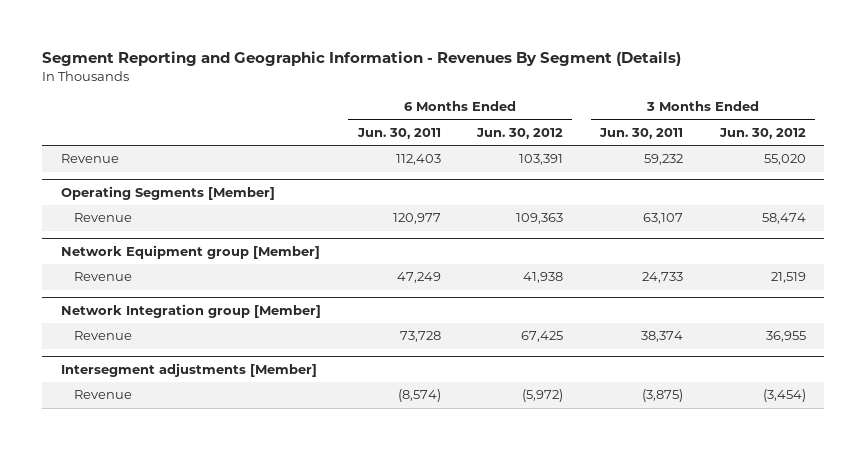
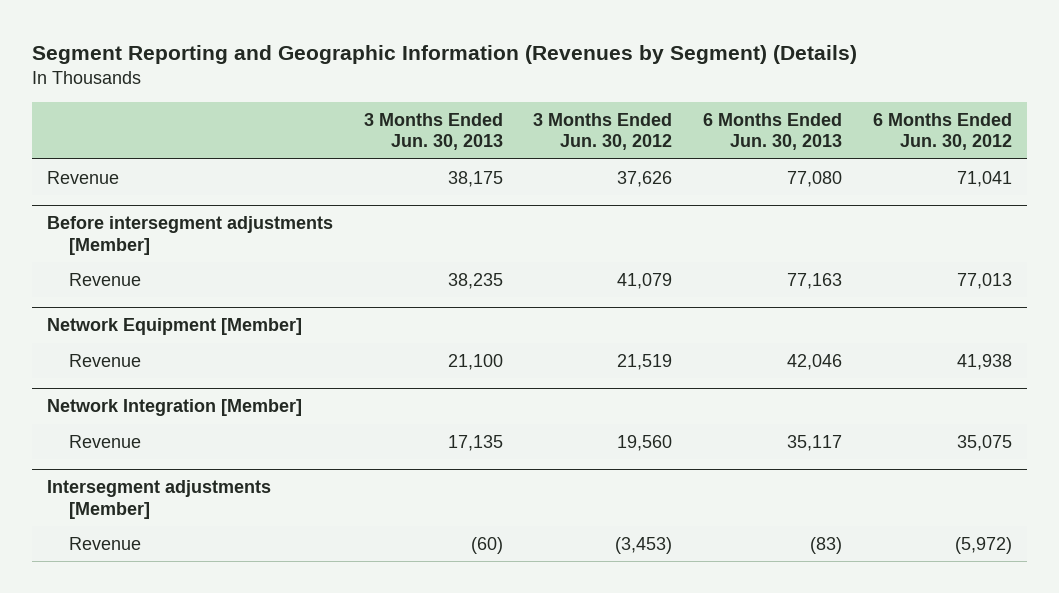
[42,50,682,66] Segment Reporting and Geographic Information - Revenues By Segment (Details) -> [31,44,857,64] Segment Reporting and Geographic Information (Revenues by Segment) (Details)
[356,128,441,140] Jun. 30, 2011 -> none
[599,128,684,140] Jun. 30, 2011 -> none
none -> [363,113,503,151] 3 Months Ended Jun. 30, 2013
none -> [703,113,843,151] 6 Months Ended Jun. 30, 2013
[60,186,275,201] Operating Segments [Member] -> none
[519,154,564,166] 103,391 -> [956,170,1012,187] 71,041
[763,154,806,166] 55,020 -> [617,170,673,187] 37,626
none -> [47,216,334,255] Before intersegment adjustments [Member]
[516,213,564,225] 109,363 -> [956,272,1012,289] 77,013
[761,213,806,225] 58,474 -> [617,272,673,289] 41,079
[60,245,320,260] Network Equipment group [Member] -> [47,318,303,336] Network Equipment [Member]
[60,304,321,319] Network Integration group [Member] -> [47,399,303,417] Network Integration [Member]
[521,331,564,343] 67,425 -> [956,434,1012,451] 35,075
[765,331,806,343] 36,955 -> [617,434,673,451] 19,560
[762,389,806,403] (3,454) -> [615,536,673,554] (3,453)

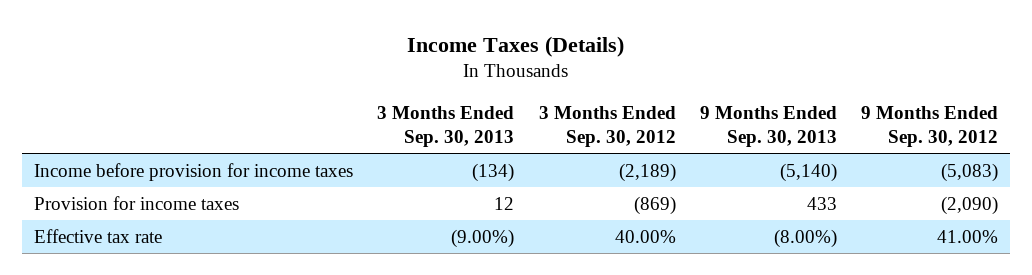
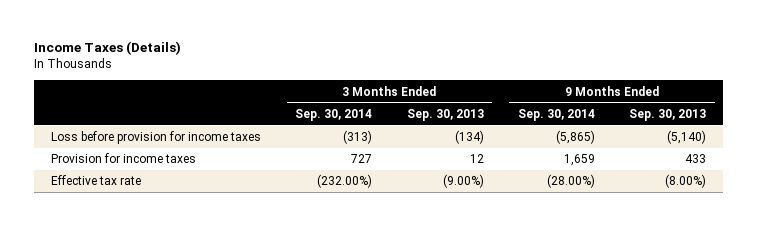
[538,106,676,147] 3 Months Ended Sep. 30, 2012 -> none
[861,106,999,147] 9 Months Ended Sep. 30, 2012 -> none
none -> [295,108,373,121] Sep. 30, 2014
none -> [517,108,595,121] Sep. 30, 2014
[34,162,354,181] Income before provision for income taxes -> [51,131,262,145] Loss before provision for income taxes

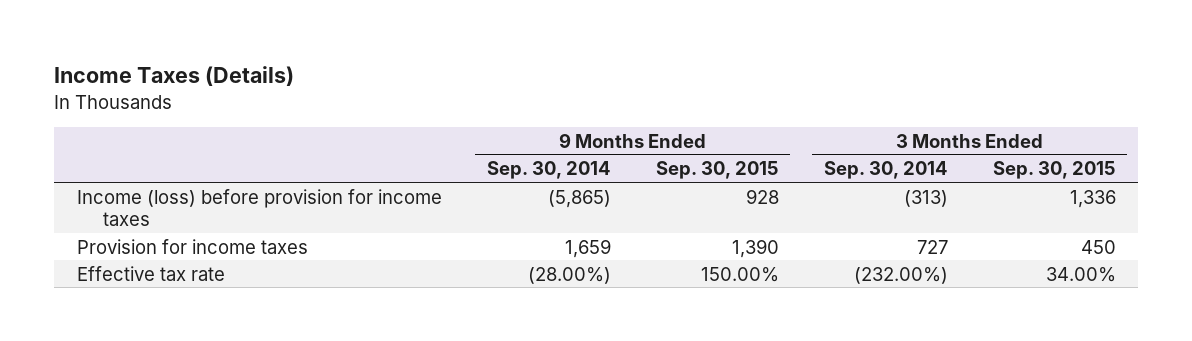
[406,108,484,121] Sep. 30, 2013 -> none
[629,108,707,121] Sep. 30, 2013 -> none
none -> [655,161,779,180] Sep. 30, 2015
none -> [992,161,1116,180] Sep. 30, 2015
[51,131,262,145] Loss before provision for income taxes -> [76,188,442,226] Income (loss) before provision for income taxes

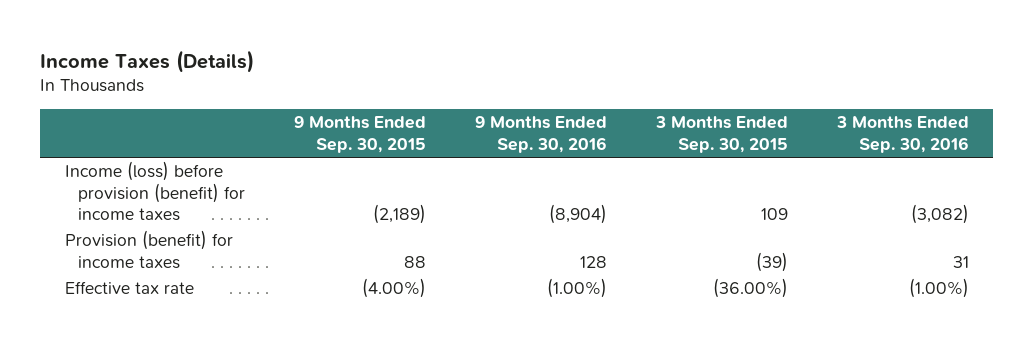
[486,161,611,180] Sep. 30, 2014 -> none
[823,161,948,180] Sep. 30, 2014 -> none
none -> [474,116,607,153] 9 Months Ended Sep. 30, 2016
none -> [835,116,969,153] 3 Months Ended Sep. 30, 2016
[76,188,442,226] Income (loss) before provision for income taxes -> [64,161,245,221] Income (loss) before provision (benefit) for income taxes
[745,188,779,204] 928 -> [372,203,426,224] (2,189)
[1069,189,1116,208] 1,336 -> [760,207,788,220] 109
[76,238,308,254] Provision for income taxes -> [64,230,233,269] Provision (benefit) for income taxes
[731,238,779,258] 1,390 -> [403,255,426,268] 88
[1080,239,1116,254] 450 -> [755,251,788,272] (39)
[700,266,779,282] 150.00% -> [361,278,426,299] (4.00%)
[1045,266,1116,282] 34.00% -> [712,278,788,299] (36.00%)

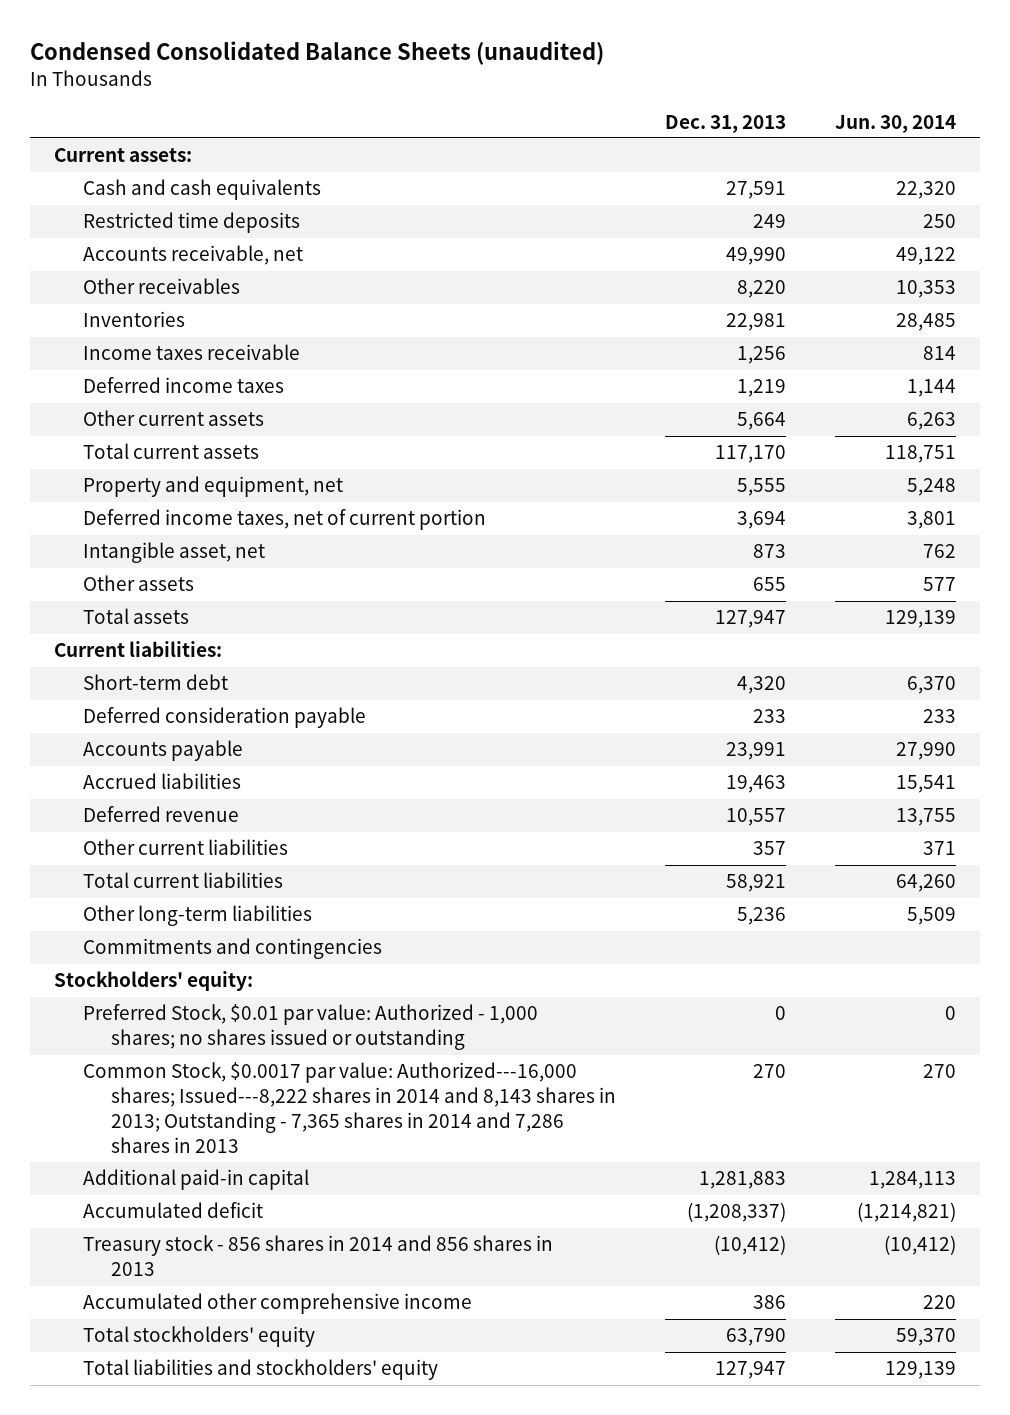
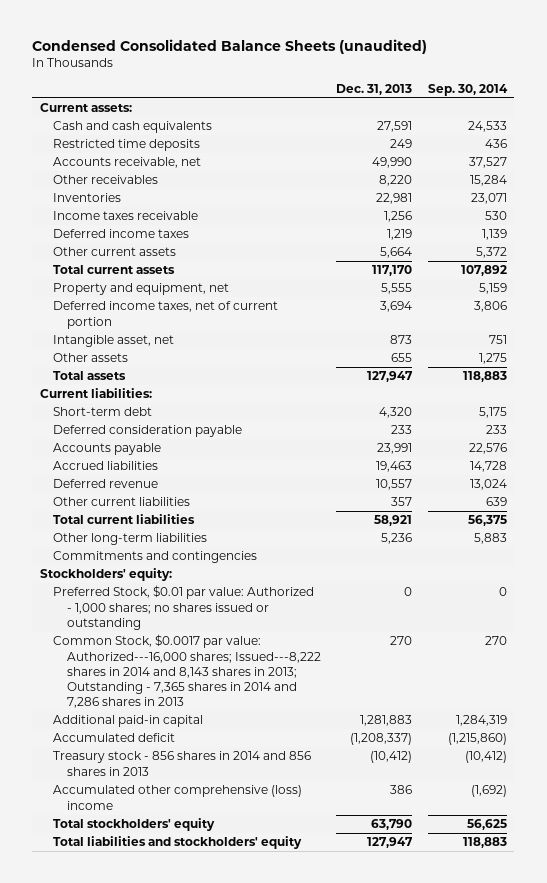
[834,114,956,133] Jun. 30, 2014 -> none
none -> [427,83,508,96] Sep. 30, 2014
[82,1293,472,1315] Accumulated other comprehensive income -> [53,785,303,810] Accumulated other comprehensive (loss) income

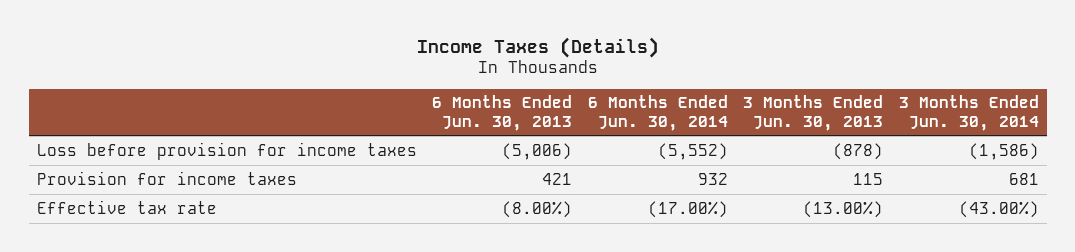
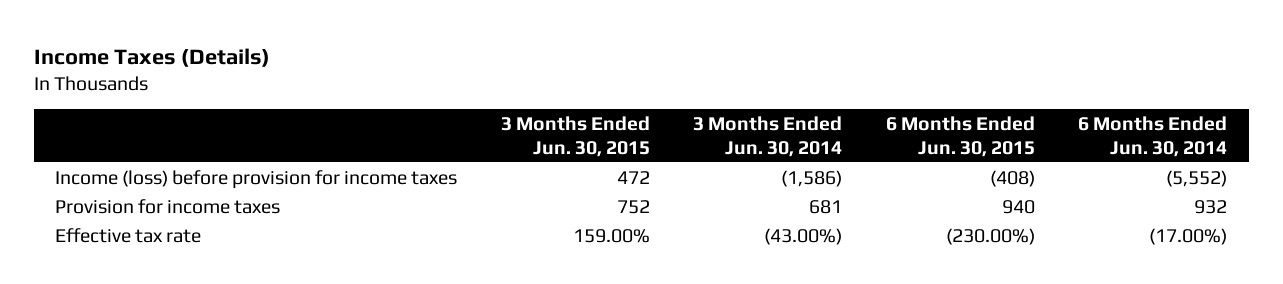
[432,95,573,131] 6 Months Ended Jun. 30, 2013 -> none
[743,95,884,131] 3 Months Ended Jun. 30, 2013 -> none
none -> [500,115,650,157] 3 Months Ended Jun. 30, 2015
none -> [885,115,1035,157] 6 Months Ended Jun. 30, 2015
[36,141,417,160] Loss before provision for income taxes -> [55,169,458,189] Income (loss) before provision for income taxes

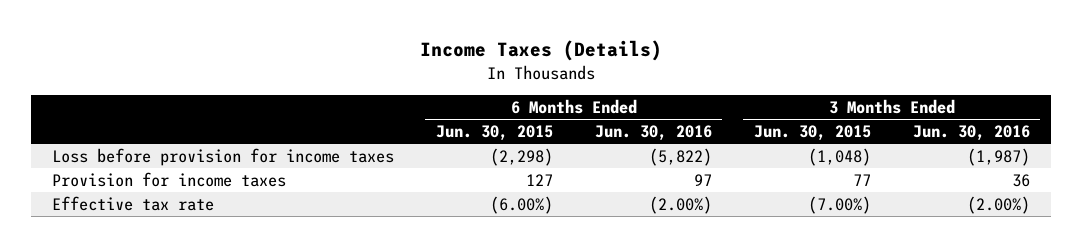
[693,115,843,157] 3 Months Ended Jun. 30, 2014 -> none
[1078,115,1228,157] 6 Months Ended Jun. 30, 2014 -> none
none -> [594,125,712,142] Jun. 30, 2016
none -> [912,125,1030,142] Jun. 30, 2016
[55,169,458,189] Income (loss) before provision for income taxes -> [52,147,395,166] Loss before provision for income taxes
[616,170,650,184] 472 -> [807,147,871,166] (1,048)
[989,169,1035,187] (408) -> [489,147,553,166] (2,298)
[616,199,650,214] 752 -> [852,173,871,186] 77
[1001,199,1035,214] 940 -> [525,173,553,186] 127
[572,228,650,243] 159.00% -> [807,195,871,214] (7.00%)
[945,227,1035,245] (230.00%) -> [489,195,553,214] (6.00%)

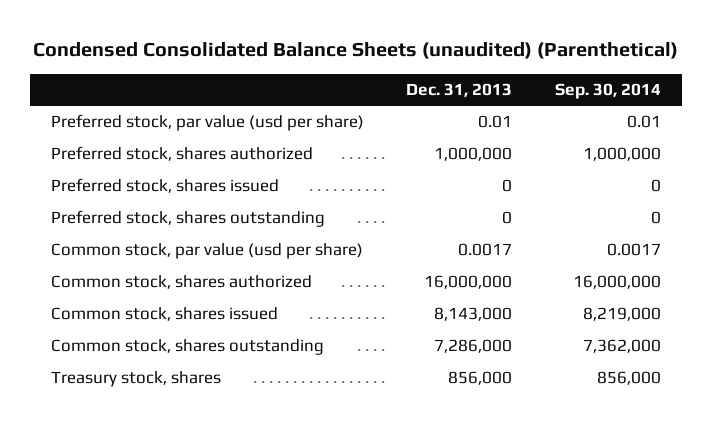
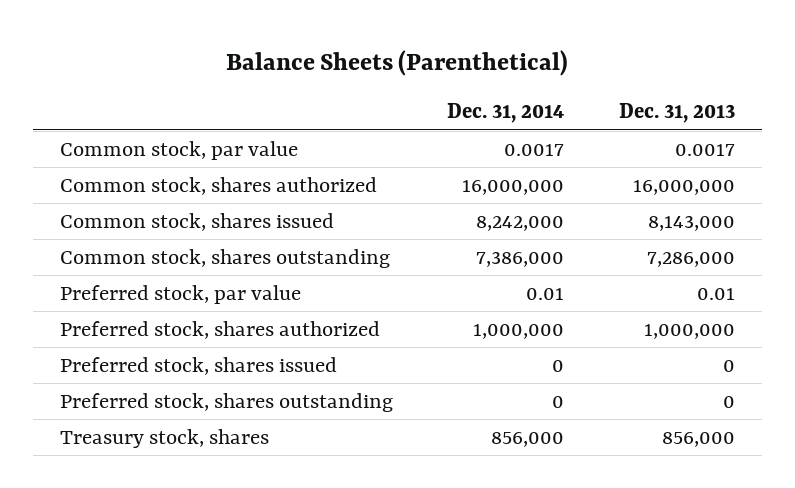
[32,42,678,60] Condensed Consolidated Balance Sheets (unaudited) (Parenthetical) -> [226,49,569,76] Balance Sheets (Parenthetical)
[554,83,661,100] Sep. 30, 2014 -> none
none -> [447,103,565,124] Dec. 31, 2014
[50,114,364,132] Preferred stock, par value (usd per share) -> none
[50,243,363,260] Common stock, par value (usd per share) -> [59,140,298,160] Common stock, par value
none -> [59,284,301,304] Preferred stock, par value
[50,146,313,162] Preferred stock, shares authorized -> [59,320,380,339] Preferred stock, shares authorized
[50,178,279,194] Preferred stock, shares issued -> [59,356,337,375] Preferred stock, shares issued
[50,210,325,228] Preferred stock, shares outstanding -> [59,392,393,412] Preferred stock, shares outstanding

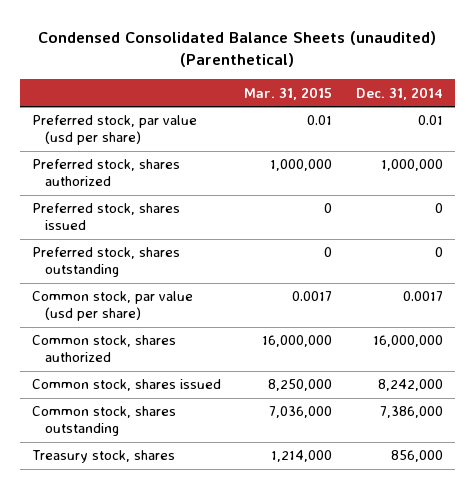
[226,49,569,76] Balance Sheets (Parenthetical) -> [38,30,437,68] Condensed Consolidated Balance Sheets (unaudited) (Parenthetical)
[618,103,735,124] Dec. 31, 2013 -> none
none -> [244,86,333,100] Mar. 31, 2015
[59,140,298,160] Common stock, par value -> none
[59,284,301,304] Preferred stock, par value -> [32,115,198,146] Preferred stock, par value (usd per share)
none -> [32,291,194,322] Common stock, par value (usd per share)
[59,176,377,195] Common stock, shares authorized -> [32,335,177,363] Common stock, shares authorized
[59,212,334,231] Common stock, shares issued -> [32,379,222,392] Common stock, shares issued
[59,248,390,268] Common stock, shares outstanding -> [32,406,177,437] Common stock, shares outstanding

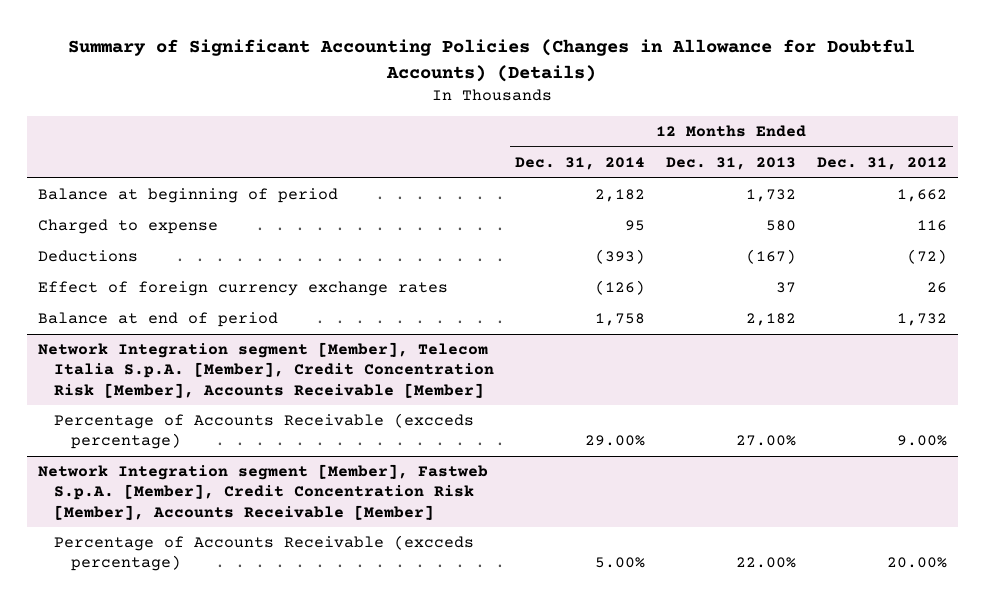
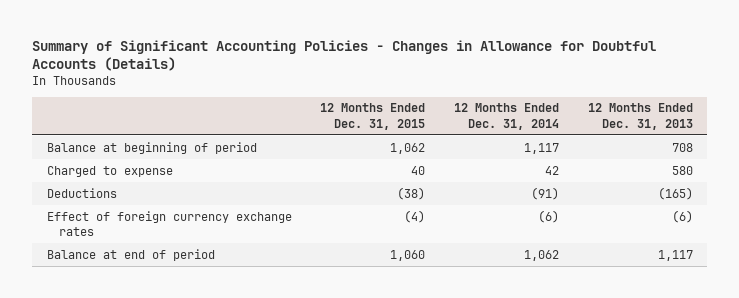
[68,39,916,82] Summary of Significant Accounting Policies (Changes in Allowance for Doubtful Accounts) (Details) -> [32,39,657,71] Summary of Significant Accounting Policies - Changes in Allowance for Doubtful Accounts (Details)
[817,156,948,170] Dec. 31, 2012 -> none
none -> [320,103,426,130] 12 Months Ended Dec. 31, 2015
[37,342,495,398] Network Integration segment [Member], Telecom Italia S.p.A. [Member], Credit Concentration Risk [Member], Accounts Receivable [Member] -> none
[54,413,475,450] Percentage of Accounts Receivable (excceds percentage) -> none
[37,464,488,520] Network Integration segment [Member], Fastweb S.p.A. [Member], Credit Concentration Risk [Member], Accounts Receivable [Member] -> none
[54,535,475,572] Percentage of Accounts Receivable (excceds percentage) -> none
[595,189,646,203] 2,182 -> [523,142,559,154] 1,117
[746,189,797,203] 1,732 -> [671,142,693,152] 708
[625,220,646,232] 95 -> [544,165,559,175] 42
[595,249,646,265] (393) -> [530,186,559,200] (91)
[746,249,797,265] (167) -> [657,186,693,200] (165)
[595,280,646,296] (126) -> [537,209,559,223] (6)
[776,282,797,294] 37 -> [671,209,693,223] (6)
[595,313,646,327] 1,758 -> [523,249,559,261] 1,062
[746,313,797,327] 2,182 -> [657,249,693,261] 1,117

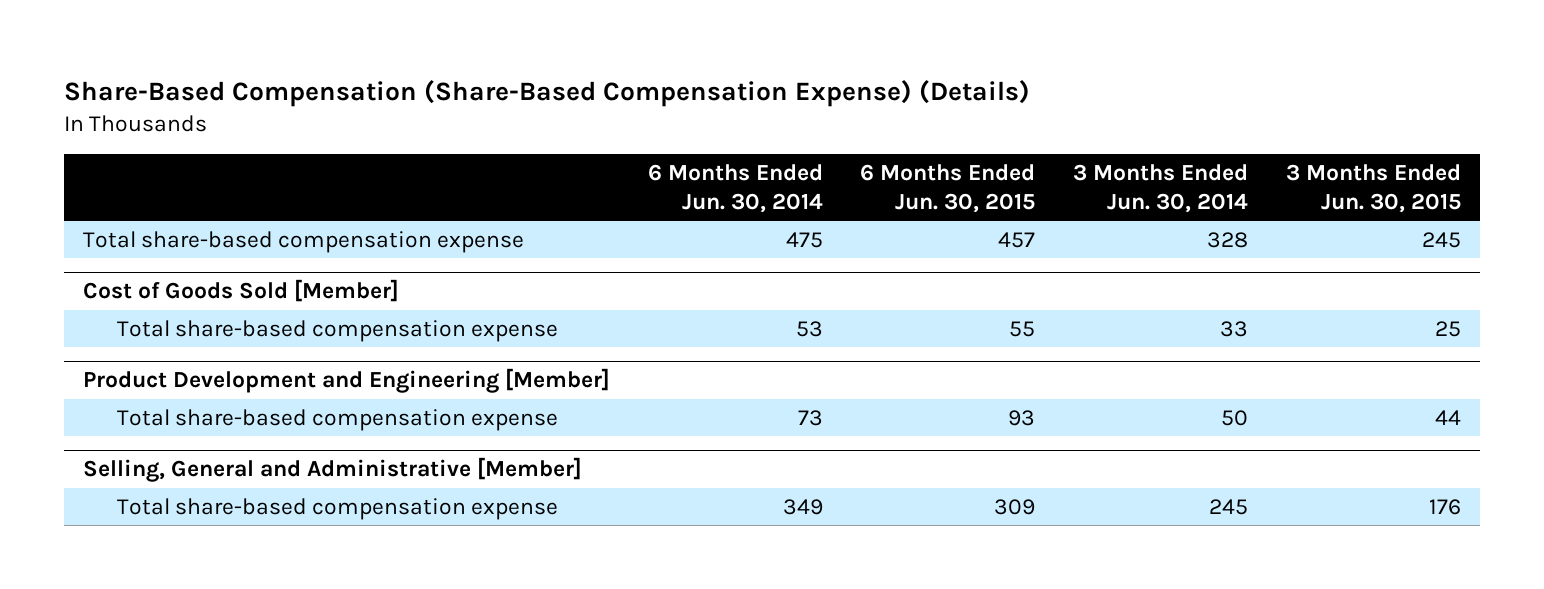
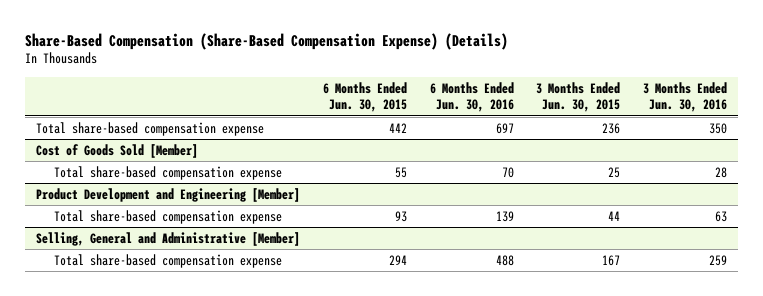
[647,164,823,213] 6 Months Ended Jun. 30, 2014 -> none
[1073,164,1249,213] 3 Months Ended Jun. 30, 2014 -> none
none -> [429,81,514,113] 6 Months Ended Jun. 30, 2016
none -> [643,81,728,113] 3 Months Ended Jun. 30, 2016
[998,231,1036,248] 457 -> [389,122,408,133] 442
[1422,231,1462,248] 245 -> [602,122,621,134] 236
[994,498,1036,515] 309 -> [389,254,408,265] 294
[1429,498,1462,515] 176 -> [602,254,621,266] 167

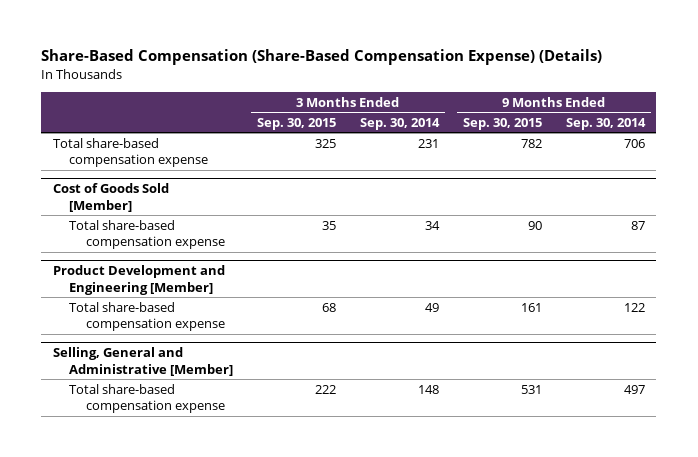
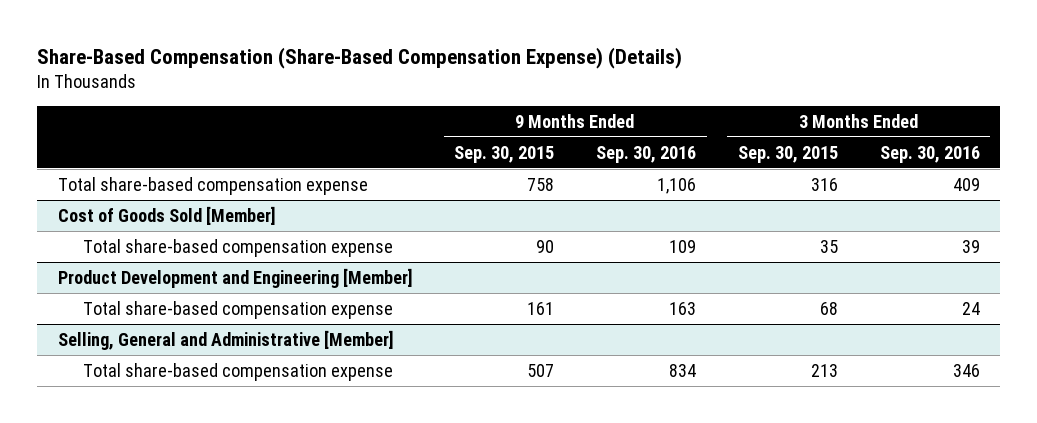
[359,117,440,130] Sep. 30, 2014 -> none
[565,117,646,130] Sep. 30, 2014 -> none
none -> [596,145,697,163] Sep. 30, 2016
none -> [879,145,980,163] Sep. 30, 2016
[315,138,337,148] 325 -> [810,177,838,191] 316
[520,138,542,148] 782 -> [527,177,555,191] 758
[315,384,337,394] 222 -> [810,363,838,377] 213
[520,384,542,394] 531 -> [527,363,555,377] 507

